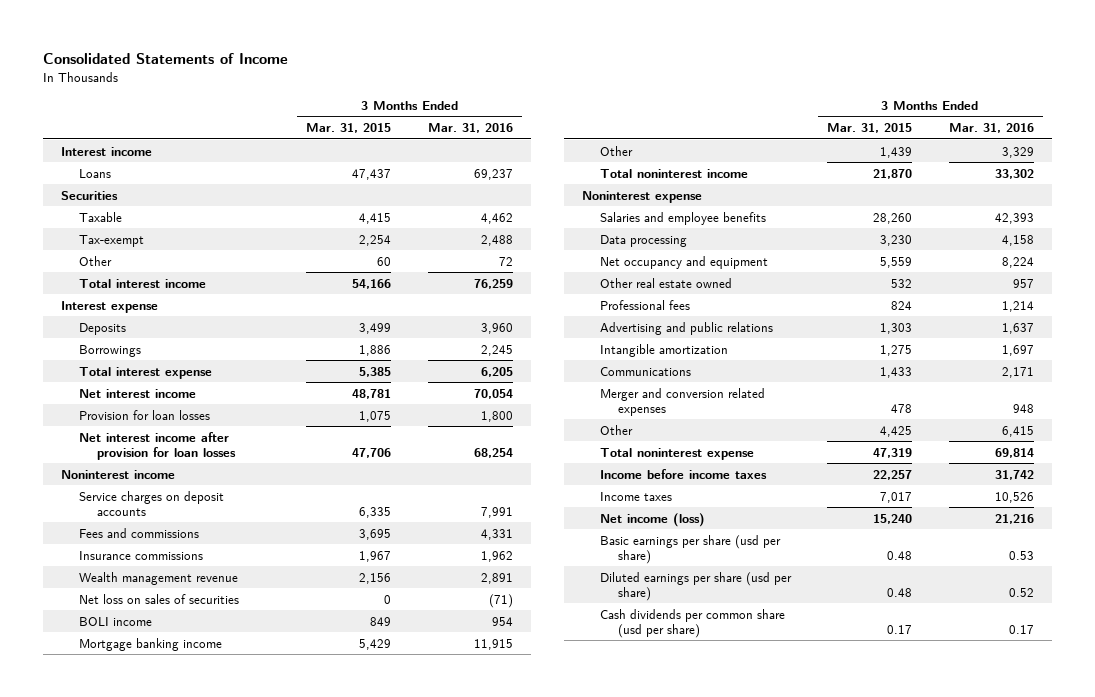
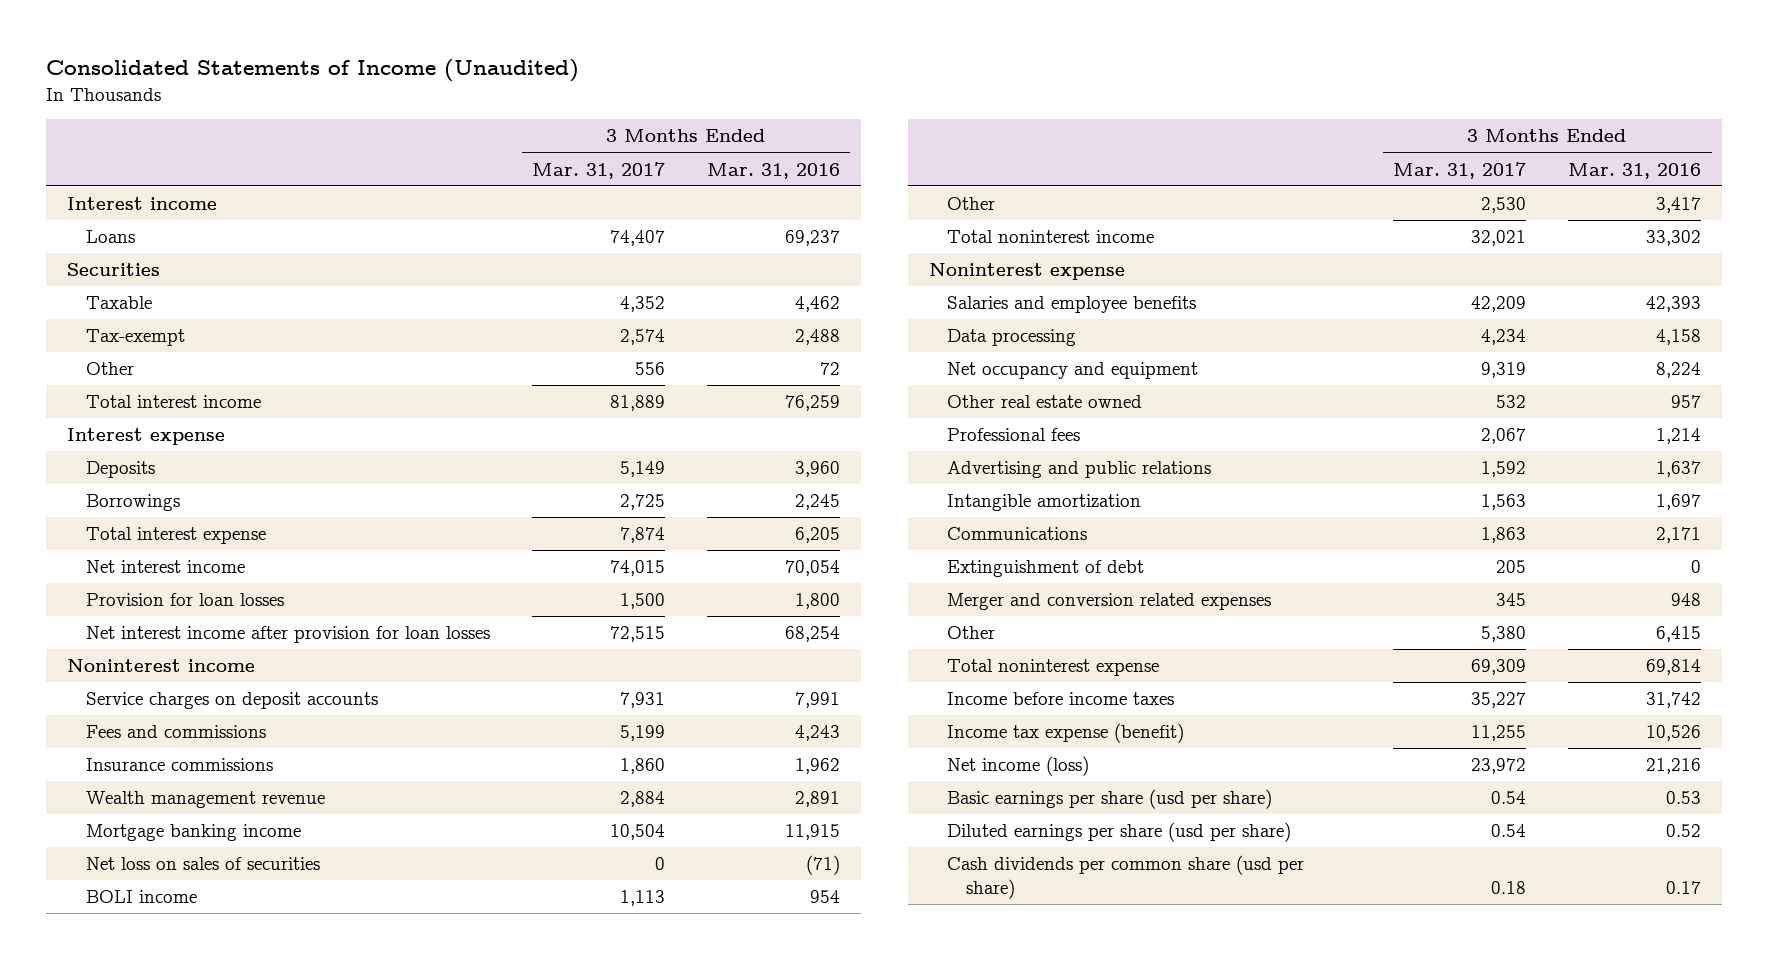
[43,52,289,64] Consolidated Statements of Income -> [46,59,580,83] Consolidated Statements of Income (Unaudited)
[306,123,392,134] Mar. 31, 2015 -> none
none -> [532,161,666,179] Mar. 31, 2017
[480,528,513,540] 4,331 -> [794,725,840,742] 4,243
[79,637,223,651] Mortgage banking income -> [86,824,302,842] Mortgage banking income
[1001,146,1034,158] 3,329 -> [1656,197,1702,214] 3,417
none -> [947,560,1145,578] Extinguishment of debt
[599,491,672,501] Income taxes -> [947,723,1185,744] Income tax expense (benefit)

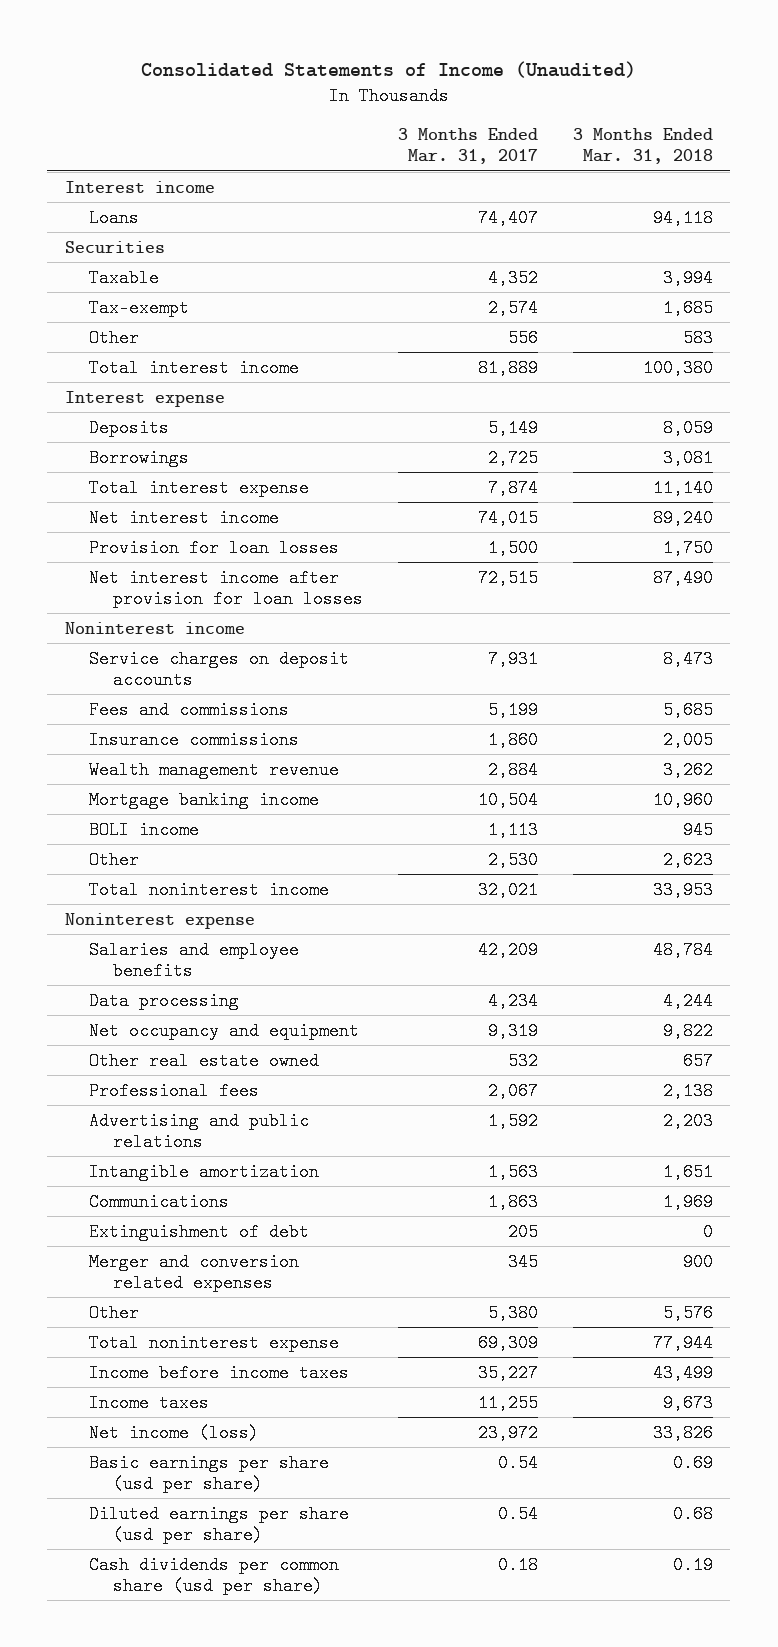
[706,162,840,179] Mar. 31, 2016 -> none
none -> [572,127,713,165] 3 Months Ended Mar. 31, 2018
[86,857,321,871] Net loss on sales of securities -> none
[947,723,1185,744] Income tax expense (benefit) -> [88,1393,209,1412] Income taxes

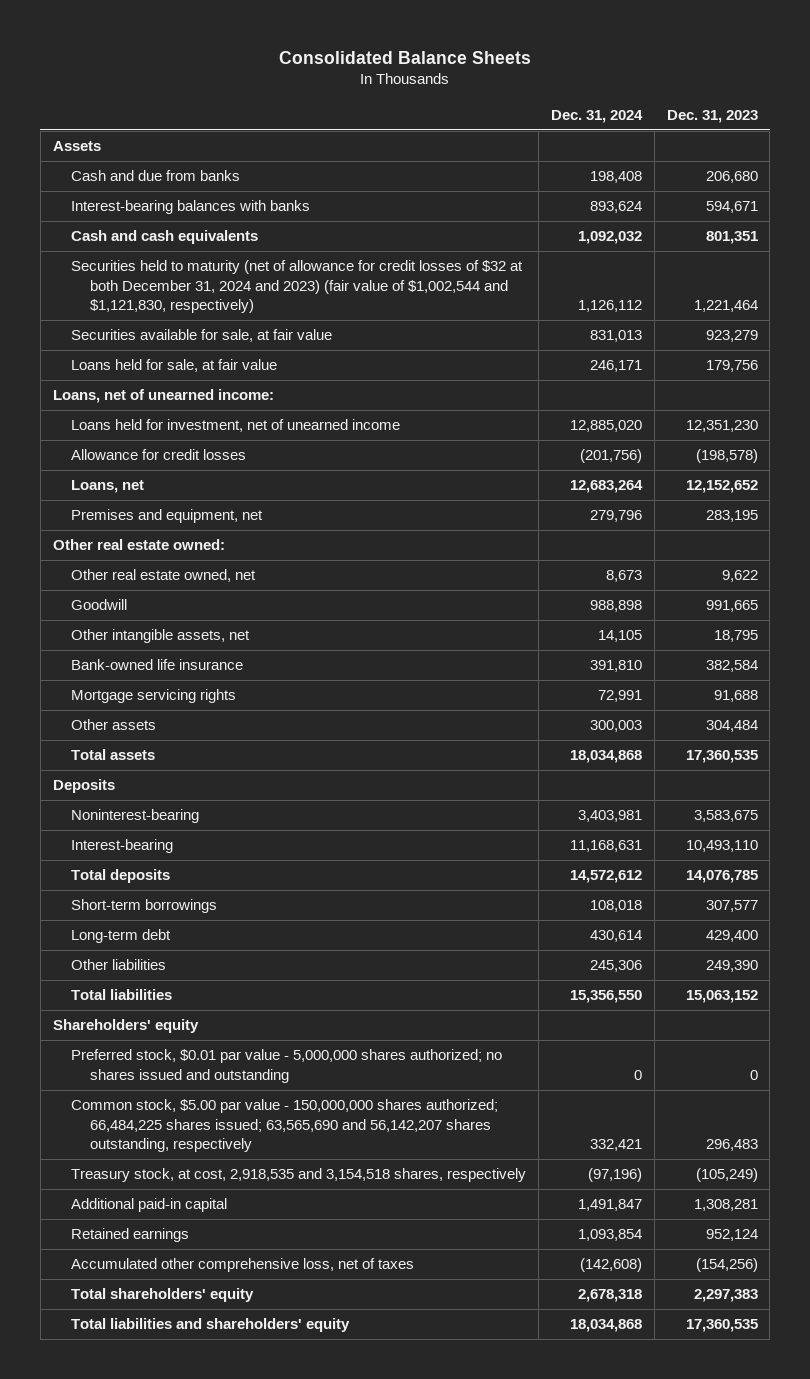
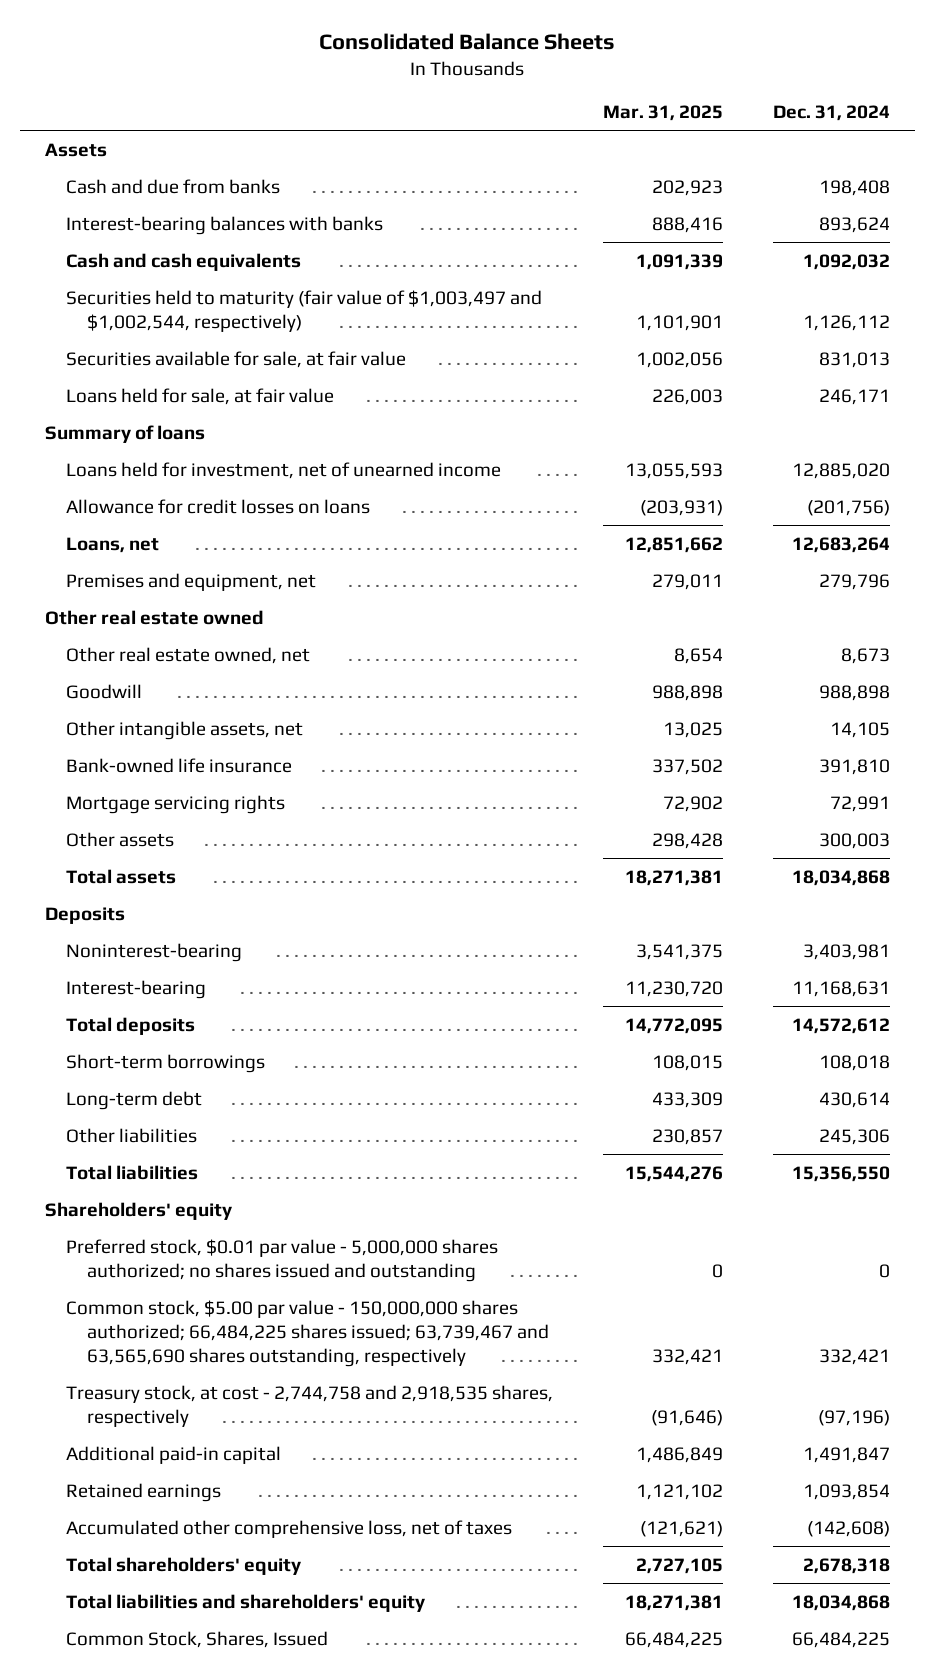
[666,109,758,123] Dec. 31, 2023 -> none
none -> [602,105,723,122] Mar. 31, 2025
[71,260,524,314] Securities held to maturity (net of allowance for credit losses of $32 at both December 31, 2024 and 2023) (fair value of $1,002,544 and $1,121,830, respectively) -> [65,289,542,332] Securities held to maturity (fair value of $1,003,497 and $1,002,544, respectively)
[52,389,274,404] Loans, net of unearned income: -> [44,424,205,443] Summary of loans
[71,449,247,461] Allowance for credit losses -> [65,498,370,514] Allowance for credit losses on loans
[52,539,225,551] Other real estate owned: -> [44,609,264,625] Other real estate owned
[71,1099,499,1153] Common stock, $5.00 par value - 150,000,000 shares authorized; 66,484,225 shares issued; 63,565,690 and 56,142,207 shares outstanding, respectively -> [65,1299,549,1368] Common stock, $5.00 par value - 150,000,000 shares authorized; 66,484,225 shares issued; 63,739,467 and 63,565,690 shares outstanding, respectively
[71,1168,527,1183] Treasury stock, at cost, 2,918,535 and 3,154,518 shares, respectively -> [65,1384,553,1427] Treasury stock, at cost - 2,744,758 and 2,918,535 shares, respectively
none -> [65,1630,328,1648] Common Stock, Shares, Issued

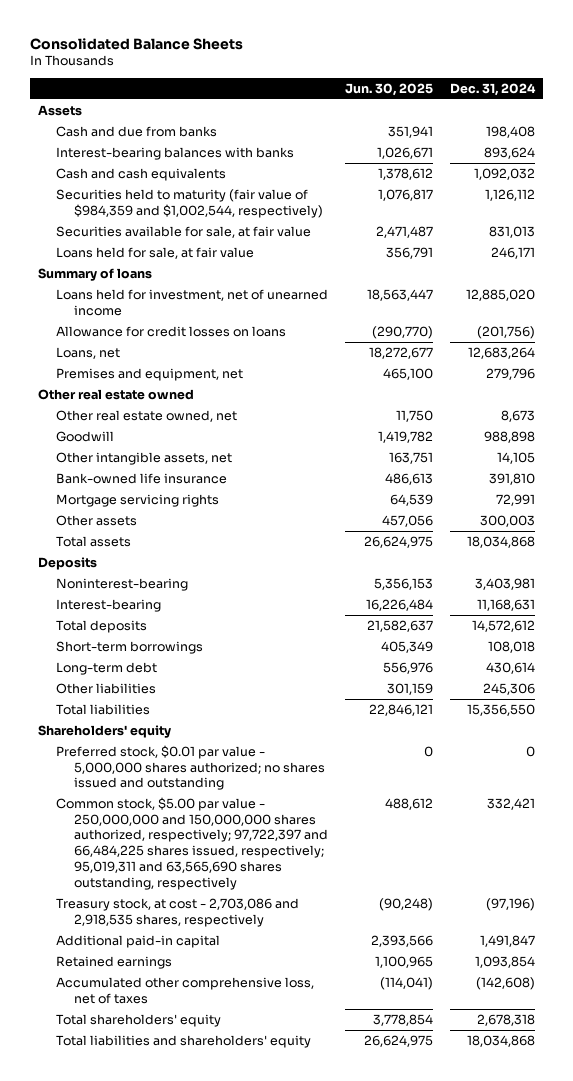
[602,105,723,122] Mar. 31, 2025 -> none
none -> [344,82,433,96] Jun. 30, 2025
[65,289,542,332] Securities held to maturity (fair value of $1,003,497 and $1,002,544, respectively) -> [55,188,323,218] Securities held to maturity (fair value of $984,359 and $1,002,544, respectively)
[65,1299,549,1368] Common stock, $5.00 par value - 150,000,000 shares authorized; 66,484,225 shares issued; 63,739,467 and 63,565,690 shares outstanding, respectively -> [55,796,328,890] Common stock, $5.00 par value - 250,000,000 and 150,000,000 shares authorized, respectively; 97,722,397 and 66,484,225 shares issued, respectively; 95,019,311 and 63,565,690 shares outstanding, respectively
[65,1384,553,1427] Treasury stock, at cost - 2,744,758 and 2,918,535 shares, respectively -> [55,897,299,927] Treasury stock, at cost - 2,703,086 and 2,918,535 shares, respectively
[65,1630,328,1648] Common Stock, Shares, Issued -> none

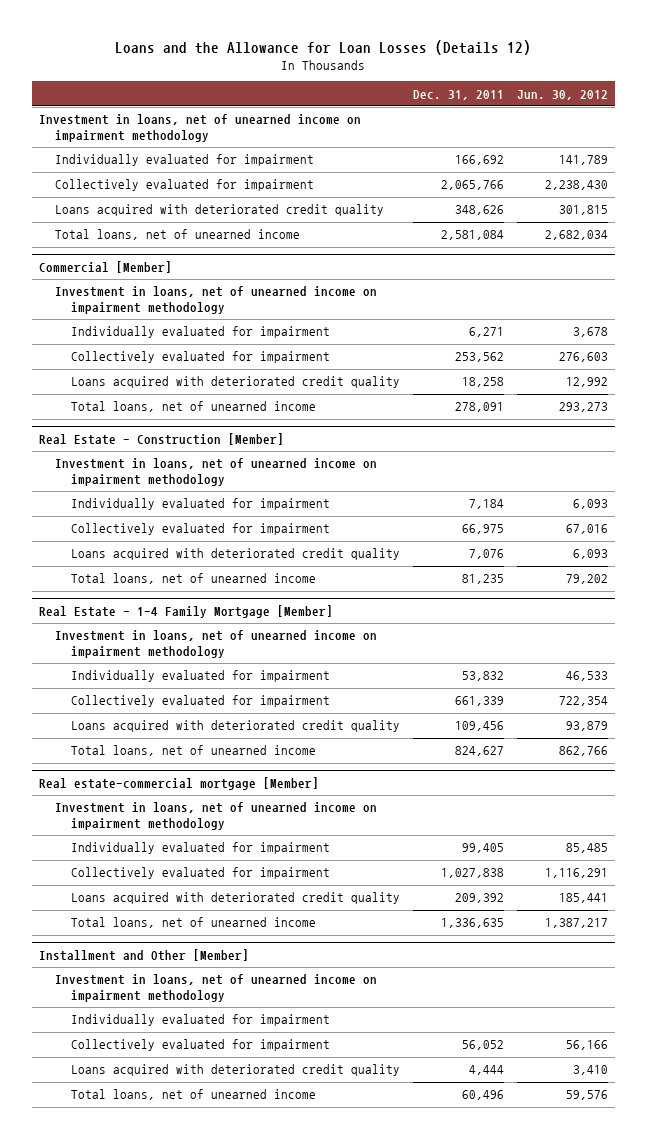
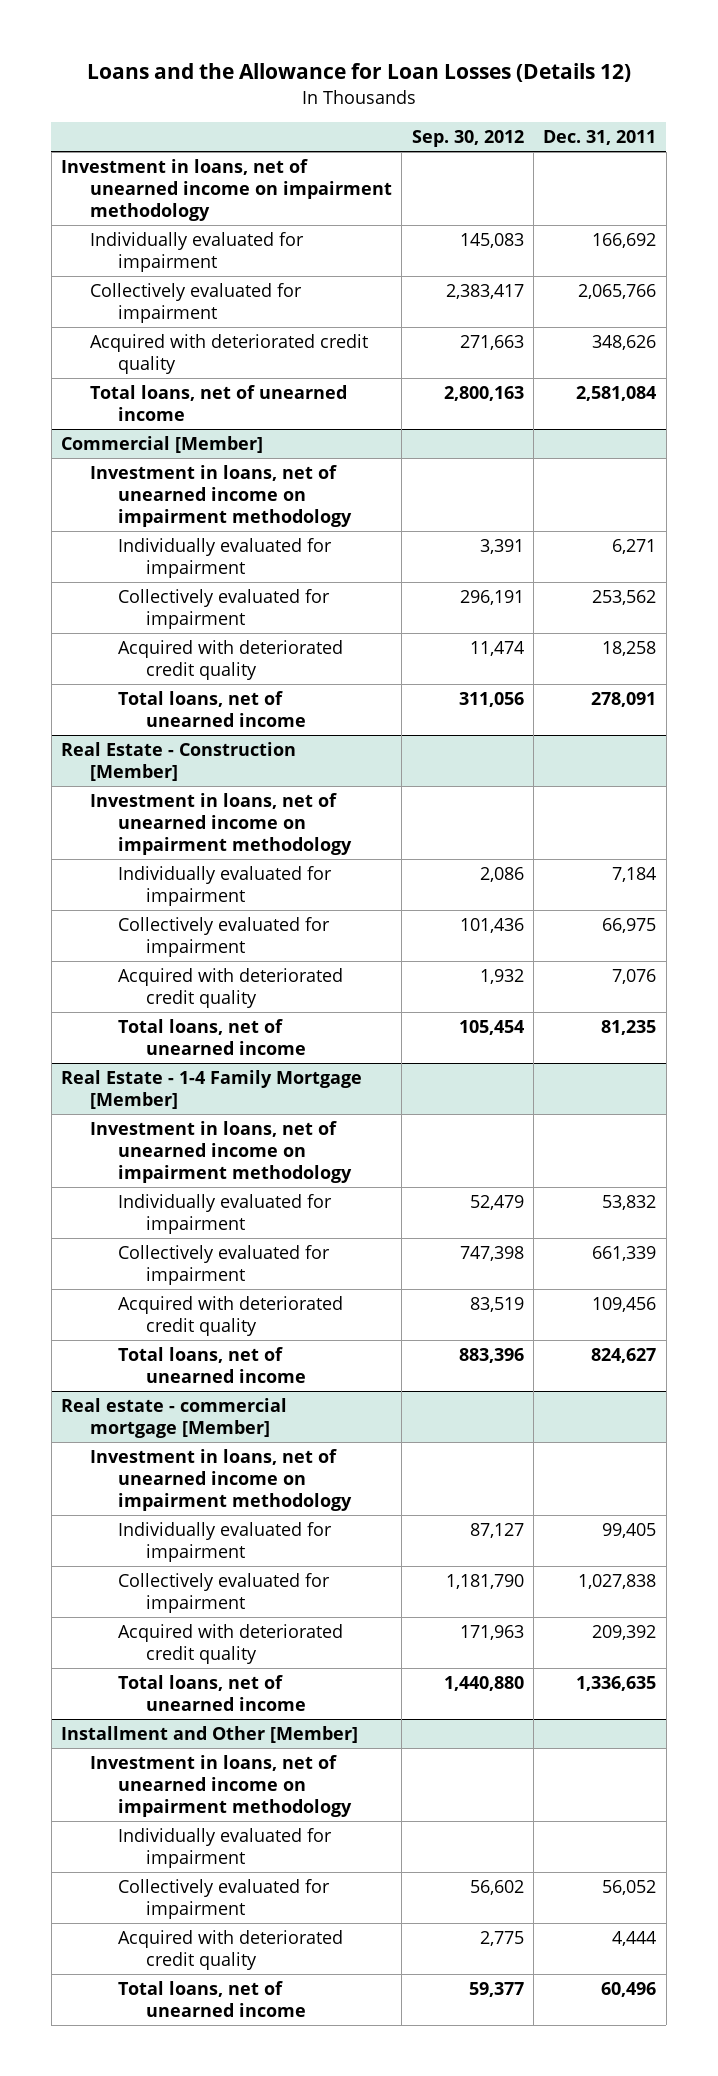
[517,89,609,100] Jun. 30, 2012 -> none
none -> [411,130,524,148] Sep. 30, 2012
[54,204,384,217] Loans acquired with deteriorated credit quality -> [89,334,368,374] Acquired with deteriorated credit quality
[71,376,401,389] Loans acquired with deteriorated credit quality -> [117,640,343,680] Acquired with deteriorated credit quality
[71,548,401,561] Loans acquired with deteriorated credit quality -> [117,968,343,1008] Acquired with deteriorated credit quality
[71,720,401,733] Loans acquired with deteriorated credit quality -> [117,1296,343,1336] Acquired with deteriorated credit quality
[38,777,319,791] Real estate-commercial mortgage [Member] -> [61,1398,288,1438] Real estate - commercial mortgage [Member]
[71,892,401,905] Loans acquired with deteriorated credit quality -> [117,1624,343,1664] Acquired with deteriorated credit quality
[71,1064,401,1077] Loans acquired with deteriorated credit quality -> [117,1930,343,1970] Acquired with deteriorated credit quality

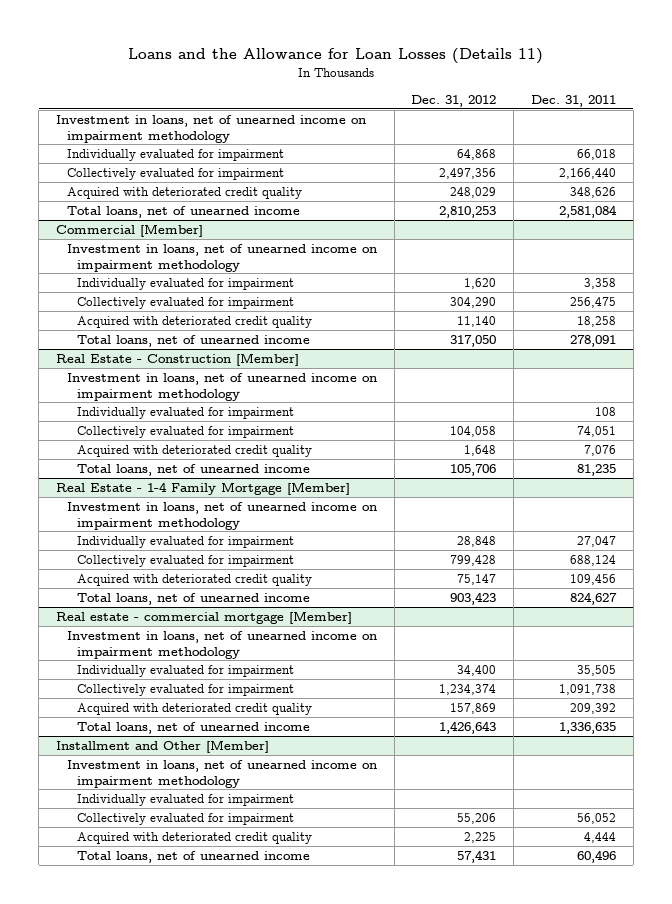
[86,63,631,83] Loans and the Allowance for Loan Losses (Details 12) -> [127,48,543,65] Loans and the Allowance for Loan Losses (Details 11)
[411,130,524,148] Sep. 30, 2012 -> none
none -> [411,94,497,107] Dec. 31, 2012
[592,233,657,249] 166,692 -> [576,148,616,160] 66,018
[578,284,657,300] 2,065,766 -> [558,167,616,179] 2,166,440
[612,539,657,555] 6,271 -> [583,277,616,289] 3,358
[592,590,657,606] 253,562 -> [569,296,616,308] 256,475
[612,867,657,883] 7,184 -> [594,406,616,416] 108
[602,918,657,934] 66,975 -> [576,425,616,437] 74,051
[602,1195,657,1211] 53,832 -> [576,535,616,547] 27,047
[592,1246,657,1262] 661,339 -> [569,554,616,566] 688,124
[602,1523,657,1539] 99,405 -> [576,664,616,676] 35,505
[578,1574,657,1590] 1,027,838 -> [558,683,616,695] 1,091,738

